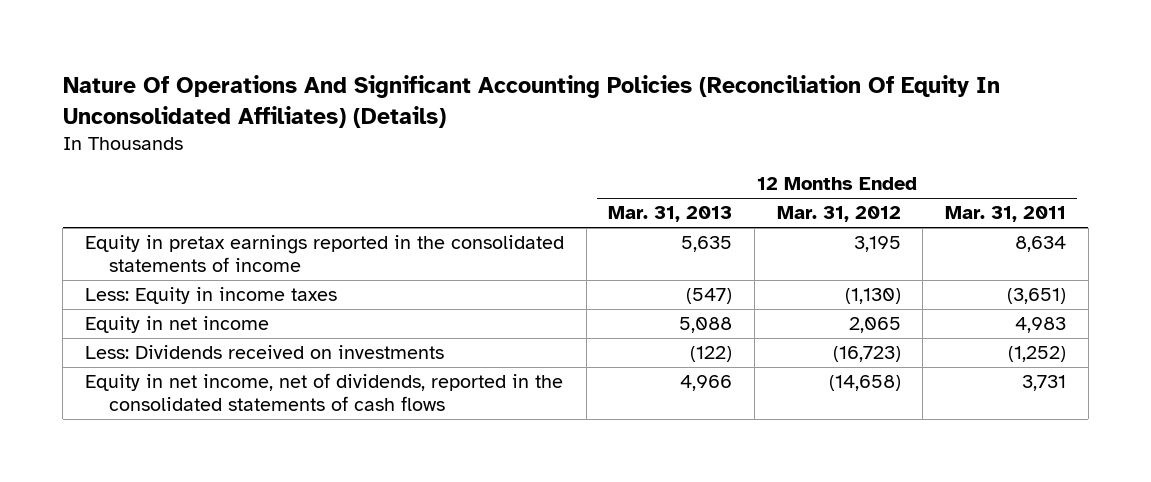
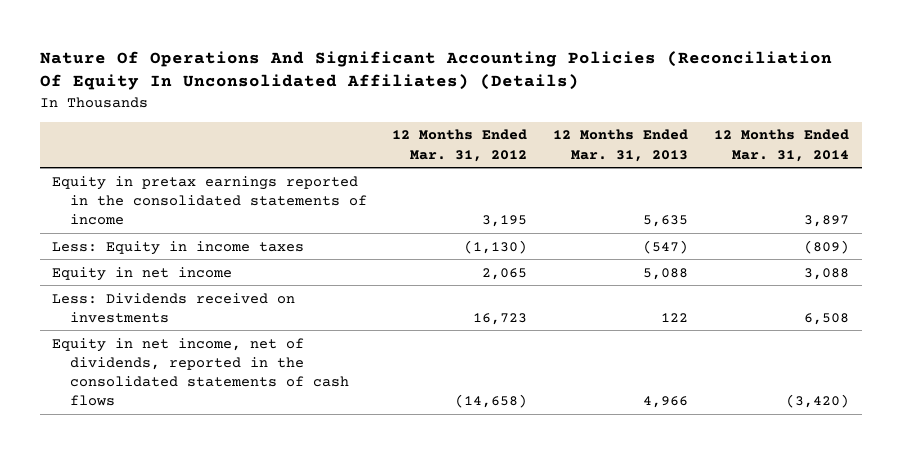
[944,206,1066,223] Mar. 31, 2011 -> none
none -> [713,129,849,162] 12 Months Ended Mar. 31, 2014
[690,346,733,363] (122) -> [661,312,689,322] 122
[832,346,901,363] (16,723) -> [473,312,528,325] 16,723

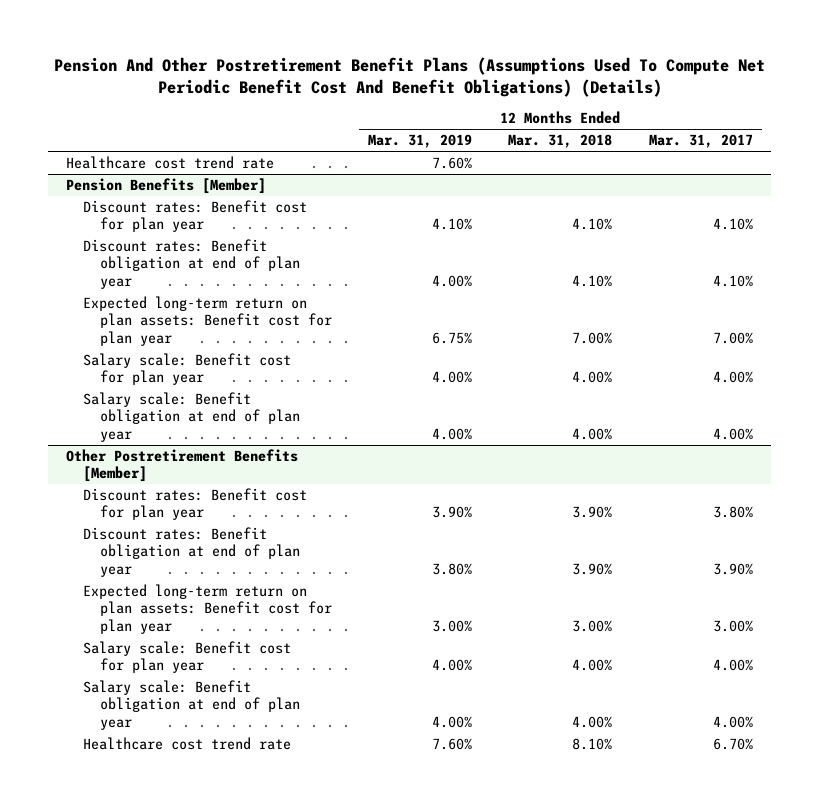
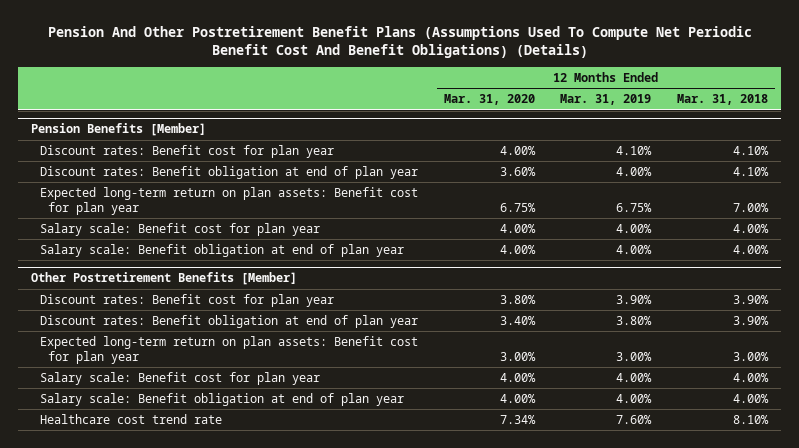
[648,134,753,149] Mar. 31, 2017 -> none
none -> [443,94,535,106] Mar. 31, 2020
[66,156,275,170] Healthcare cost trend rate -> none

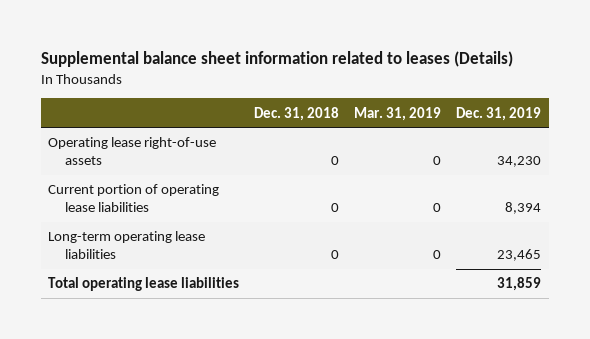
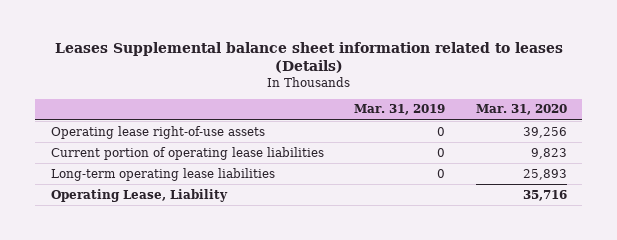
[40,50,513,67] Supplemental balance sheet information related to leases (Details) -> [54,42,563,74] Leases Supplemental balance sheet information related to leases (Details)
[254,106,340,121] Dec. 31, 2018 -> none
[456,106,542,121] Dec. 31, 2019 -> none
none -> [475,104,567,116] Mar. 31, 2020
[48,277,240,292] Total operating lease liabilities -> [50,188,228,202] Operating Lease, Liability

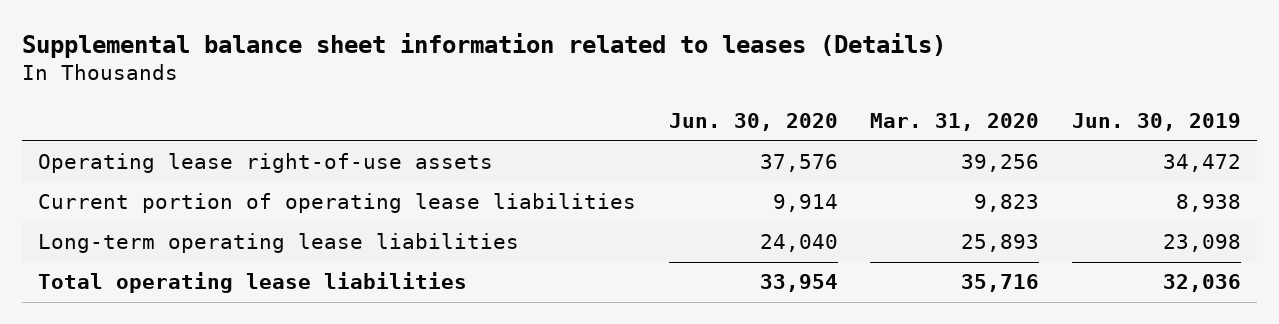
[54,42,563,74] Leases Supplemental balance sheet information related to leases (Details) -> [21,33,946,59] Supplemental balance sheet information related to leases (Details)
[354,104,446,116] Mar. 31, 2019 -> none
none -> [668,113,838,132] Jun. 30, 2020
none -> [1071,113,1241,132] Jun. 30, 2019
[50,188,228,202] Operating Lease, Liability -> [37,272,467,294] Total operating lease liabilities

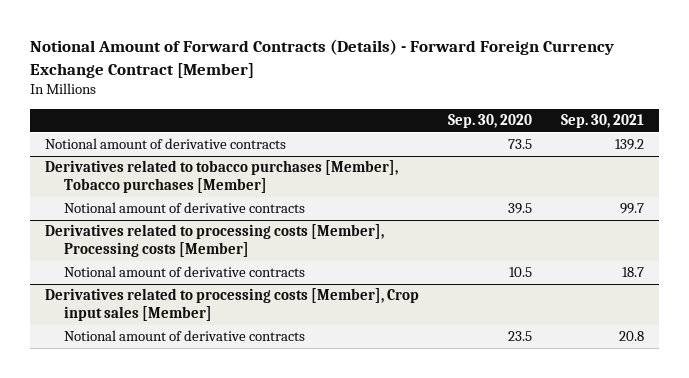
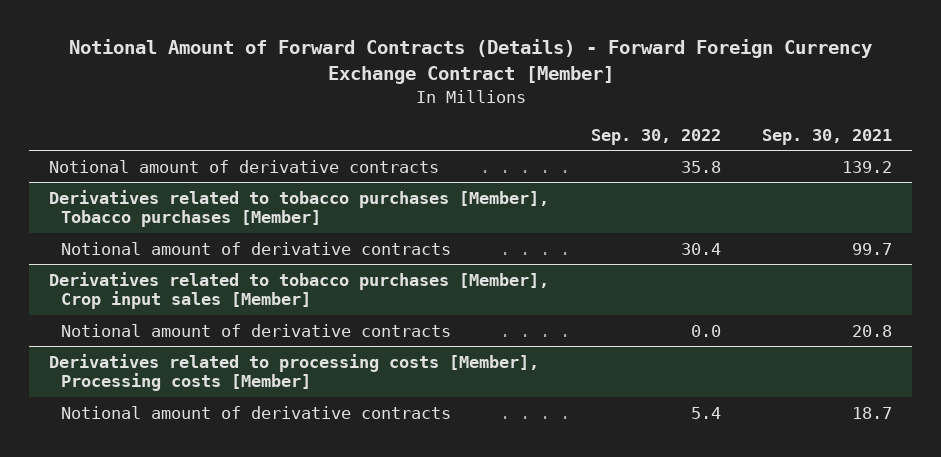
[447,114,532,129] Sep. 30, 2020 -> none
none -> [590,128,721,145] Sep. 30, 2022
none -> [49,271,550,310] Derivatives related to tobacco purchases [Member], Crop input sales [Member]
none -> [61,323,452,337] Notional amount of derivative contracts
[44,288,419,322] Derivatives related to processing costs [Member], Crop input sales [Member] -> none
[64,330,306,342] Notional amount of derivative contracts -> none

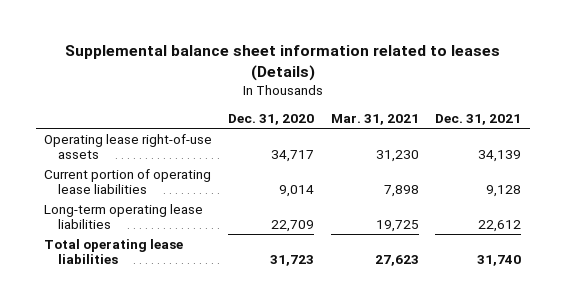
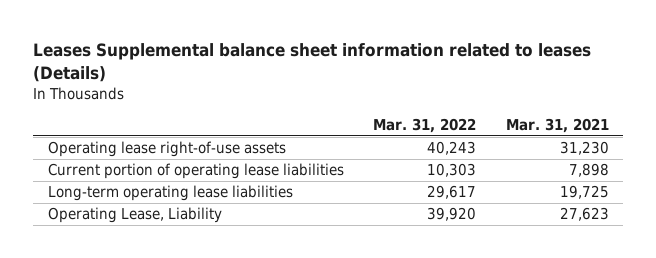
[64,45,500,82] Supplemental balance sheet information related to leases (Details) -> [32,42,591,82] Leases Supplemental balance sheet information related to leases (Details)
[228,114,315,126] Dec. 31, 2020 -> none
[435,114,522,126] Dec. 31, 2021 -> none
none -> [373,117,477,133] Mar. 31, 2022
[43,238,183,265] Total operating lease liabilities -> [47,207,222,224] Operating Lease, Liability

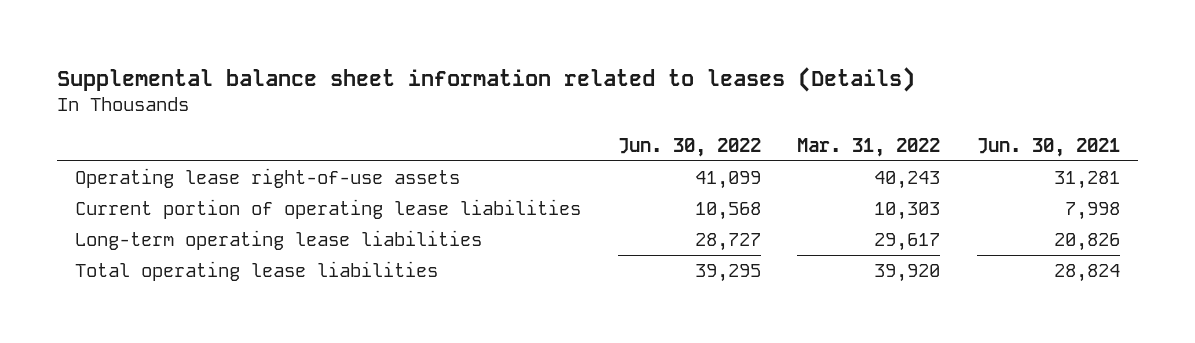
[32,42,591,82] Leases Supplemental balance sheet information related to leases (Details) -> [56,66,915,92] Supplemental balance sheet information related to leases (Details)
[505,117,609,133] Mar. 31, 2021 -> none
none -> [617,137,761,157] Jun. 30, 2022
none -> [976,137,1120,157] Jun. 30, 2021
[47,207,222,224] Operating Lease, Liability -> [75,261,439,282] Total operating lease liabilities

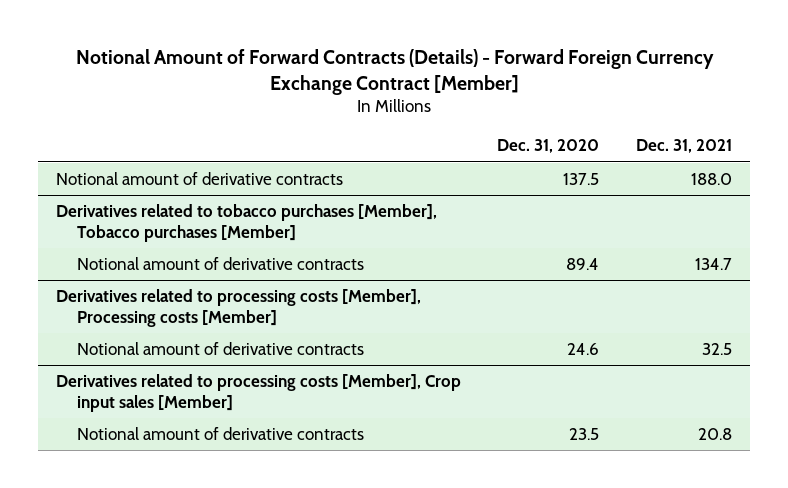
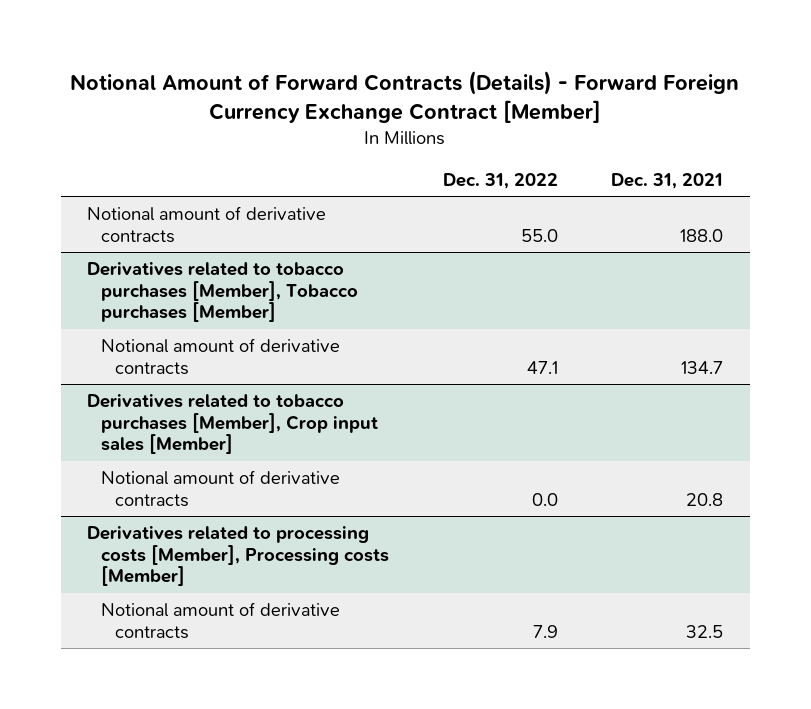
[497,139,600,154] Dec. 31, 2020 -> none
none -> [442,172,558,189] Dec. 31, 2022
none -> [87,394,379,455] Derivatives related to tobacco purchases [Member], Crop input sales [Member]
none -> [101,470,341,507] Notional amount of derivative contracts
[55,374,461,413] Derivatives related to processing costs [Member], Crop input sales [Member] -> none
[77,427,365,441] Notional amount of derivative contracts -> none

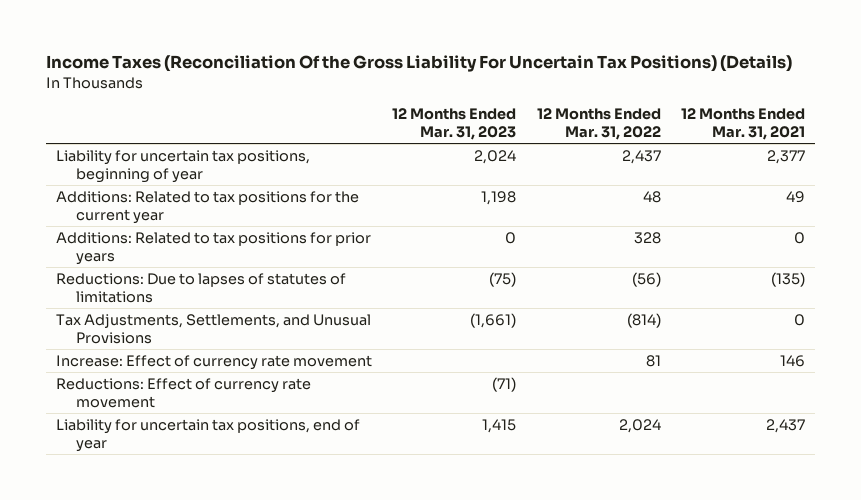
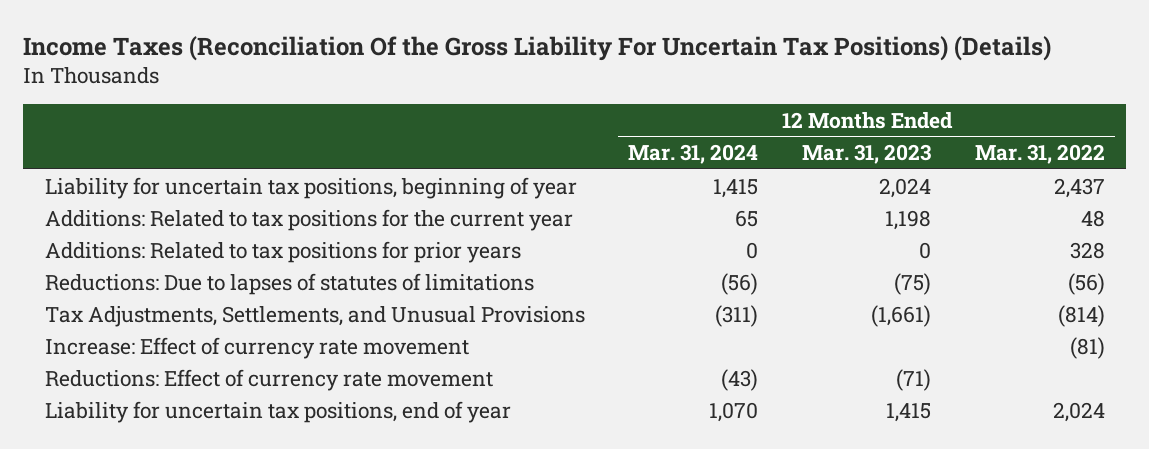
[681,107,806,141] 12 Months Ended Mar. 31, 2021 -> none
none -> [628,143,759,164] Mar. 31, 2024
[645,354,661,367] 81 -> [1069,336,1105,359] (81)

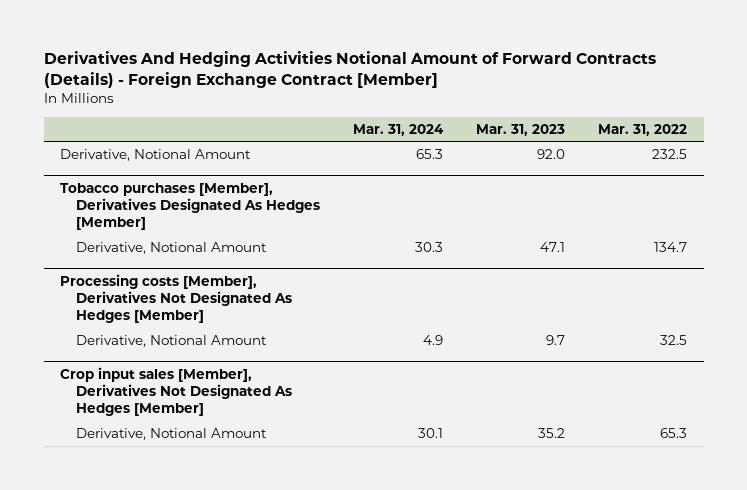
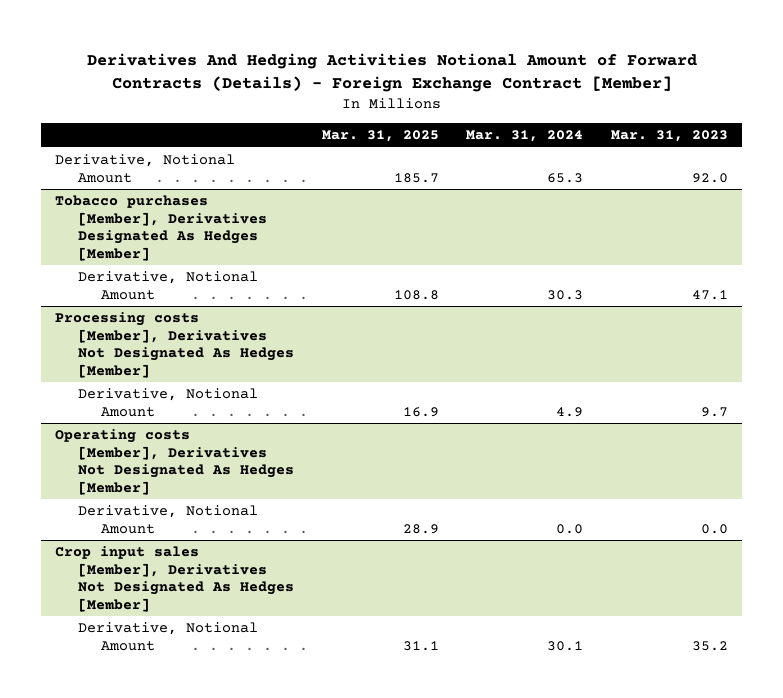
[598,123,688,136] Mar. 31, 2022 -> none
none -> [321,130,439,143] Mar. 31, 2025
none -> [55,429,295,495] Operating costs [Member], Derivatives Not Designated As Hedges [Member]
none -> [78,505,259,534] Derivative, Notional Amount

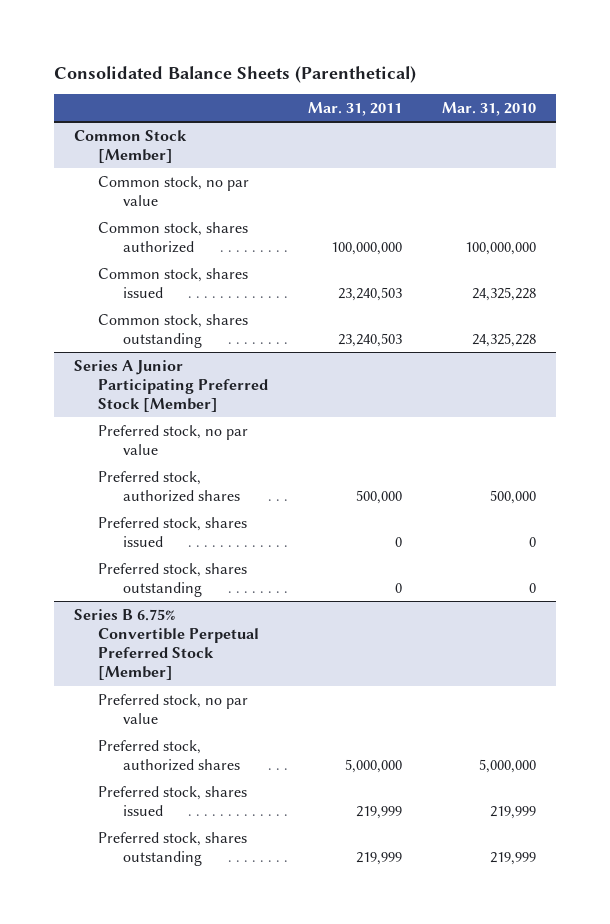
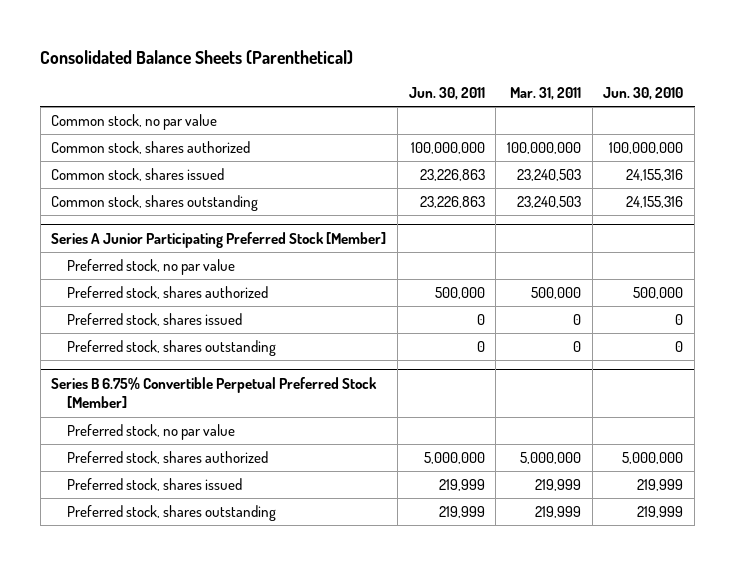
[441,102,536,117] Mar. 31, 2010 -> none
none -> [408,87,485,101] Jun. 30, 2011
none -> [603,87,684,101] Jun. 30, 2010
[73,129,187,163] Common Stock [Member] -> none
[98,470,240,502] Preferred stock, authorized shares -> [67,286,269,300] Preferred stock, shares authorized
[98,739,240,771] Preferred stock, authorized shares -> [67,451,269,465] Preferred stock, shares authorized

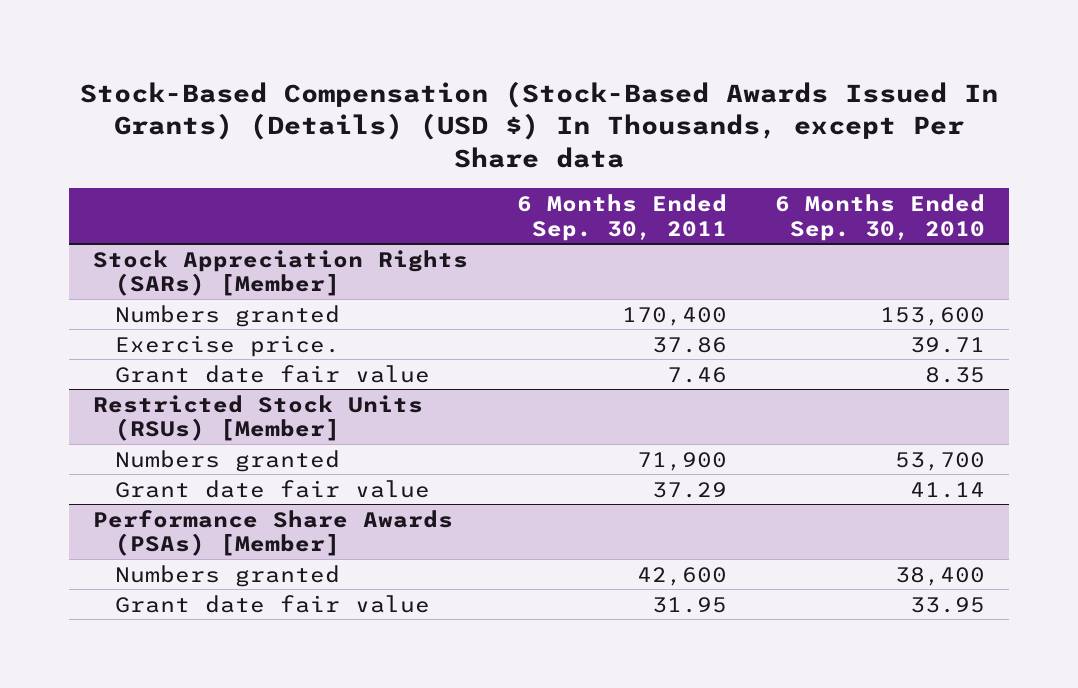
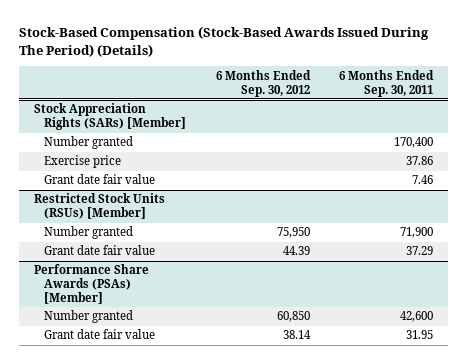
[80,80,999,169] Stock-Based Compensation (Stock-Based Awards Issued In Grants) (Details) (USD $) In Thousands, except Per Share data -> [19,26,430,57] Stock-Based Compensation (Stock-Based Awards Issued During The Period) (Details)
[775,194,986,241] 6 Months Ended Sep. 30, 2010 -> none
none -> [215,69,311,97] 6 Months Ended Sep. 30, 2012
[114,304,340,327] Numbers granted -> [44,136,134,150] Number granted
[114,334,340,357] Exercise price. -> [44,155,122,169] Exercise price
[114,449,340,472] Numbers granted -> [44,226,134,240] Number granted
[114,564,340,587] Numbers granted -> [44,310,134,324] Number granted

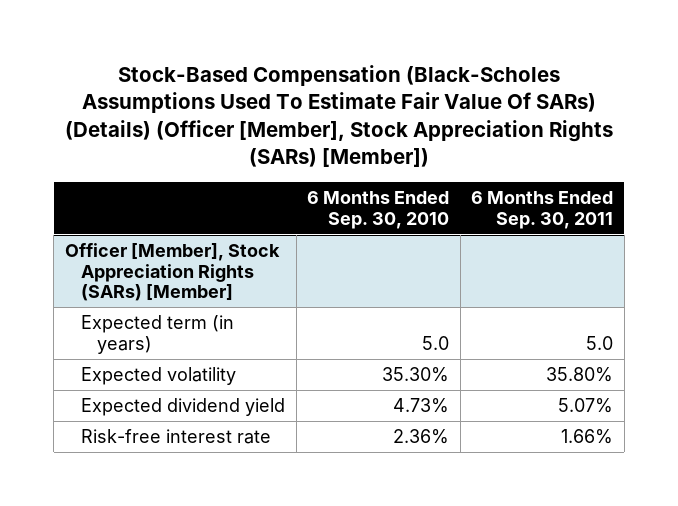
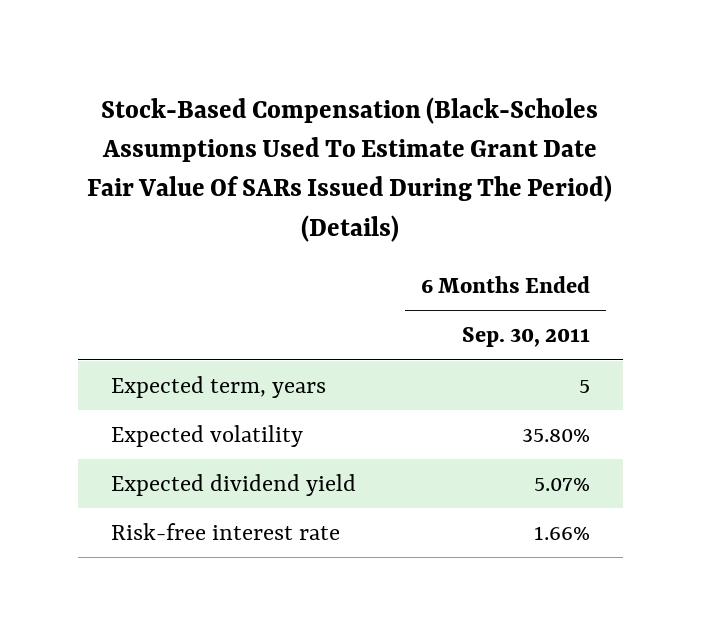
[65,64,614,168] Stock-Based Compensation (Black-Scholes Assumptions Used To Estimate Fair Value Of SARs) (Details) (Officer [Member], Stock Appreciation Rights (SARs) [Member]) -> [87,96,613,242] Stock-Based Compensation (Black-Scholes Assumptions Used To Estimate Grant Date Fair Value Of SARs Issued During The Period) (Details)
[307,191,450,229] 6 Months Ended Sep. 30, 2010 -> none
[65,242,281,302] Officer [Member], Stock Appreciation Rights (SARs) [Member] -> none
[81,314,235,354] Expected term (in years) -> [110,375,326,398] Expected term, years
[586,335,614,350] 5.0 -> [579,379,591,393] 5

